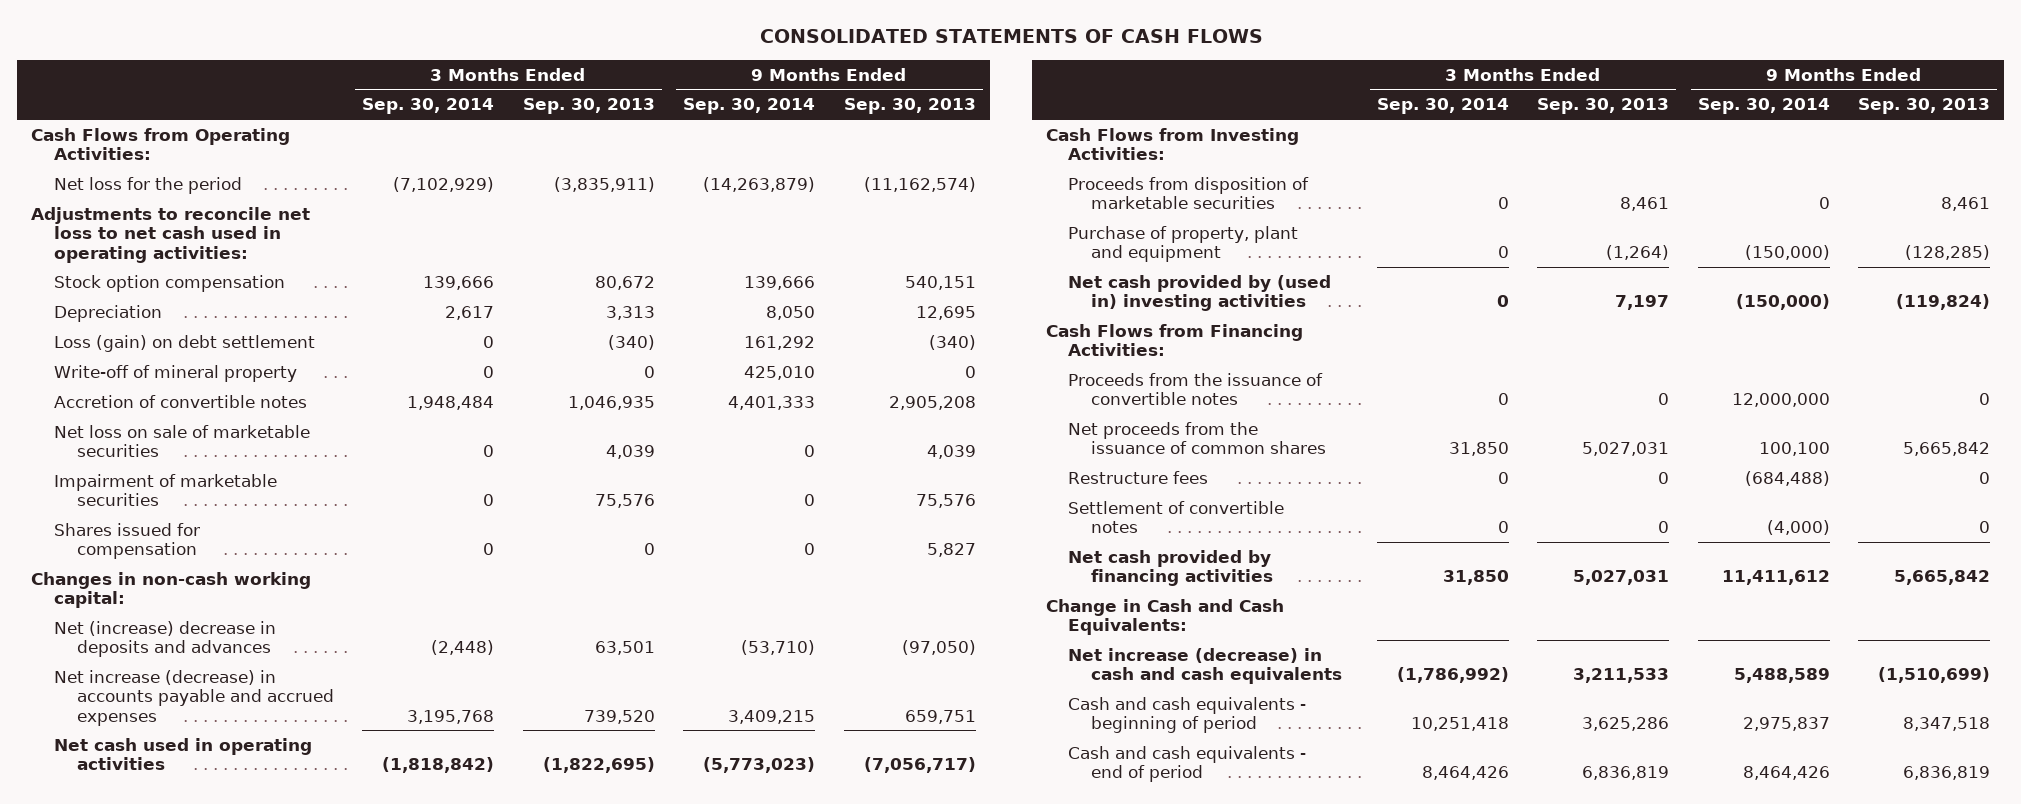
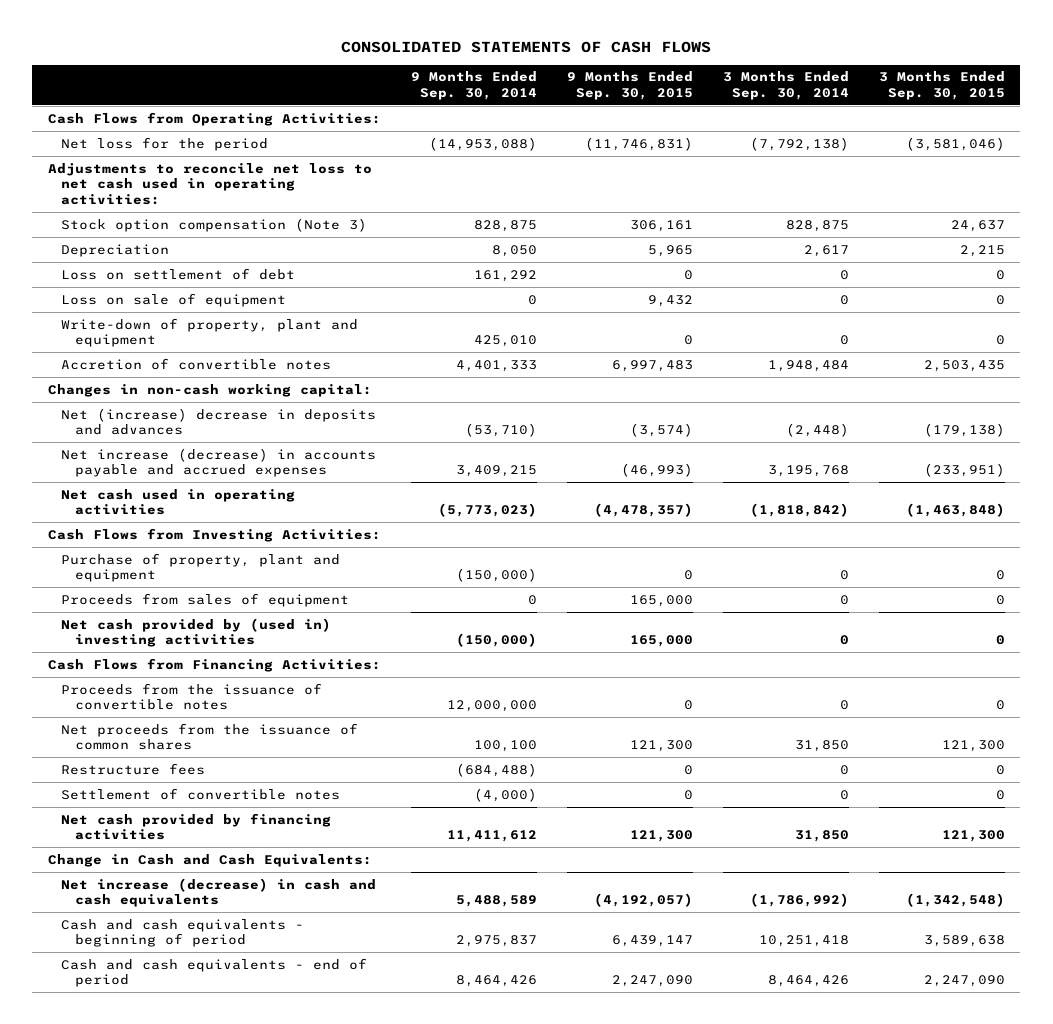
[522,98,655,115] Sep. 30, 2013 -> none
[843,98,976,115] Sep. 30, 2013 -> none
none -> [566,71,693,100] 9 Months Ended Sep. 30, 2015
none -> [879,71,1006,100] 3 Months Ended Sep. 30, 2015
[393,176,495,192] (7,102,929) -> [749,136,849,151] (7,792,138)
[703,176,816,192] (14,263,879) -> [428,136,537,151] (14,953,088)
[53,274,285,292] Stock option compensation -> [61,217,368,232] Stock option compensation (Note 3)
[423,275,495,290] 139,666 -> [785,219,849,232] 828,875
[744,275,816,290] 139,666 -> [473,219,537,232] 828,875
[53,334,315,352] Loss (gain) on debt settlement -> [61,267,296,280] Loss on settlement of debt
none -> [61,292,287,307] Loss on sale of equipment
[53,364,297,382] Write-off of mineral property -> [61,317,359,348] Write-down of property, plant and equipment
[53,424,310,458] Net loss on sale of marketable securities -> none
[53,473,277,507] Impairment of marketable securities -> none
[53,522,200,560] Shares issued for compensation -> none
[1068,176,1310,210] Proceeds from disposition of marketable securities -> none
none -> [61,592,350,607] Proceeds from sales of equipment

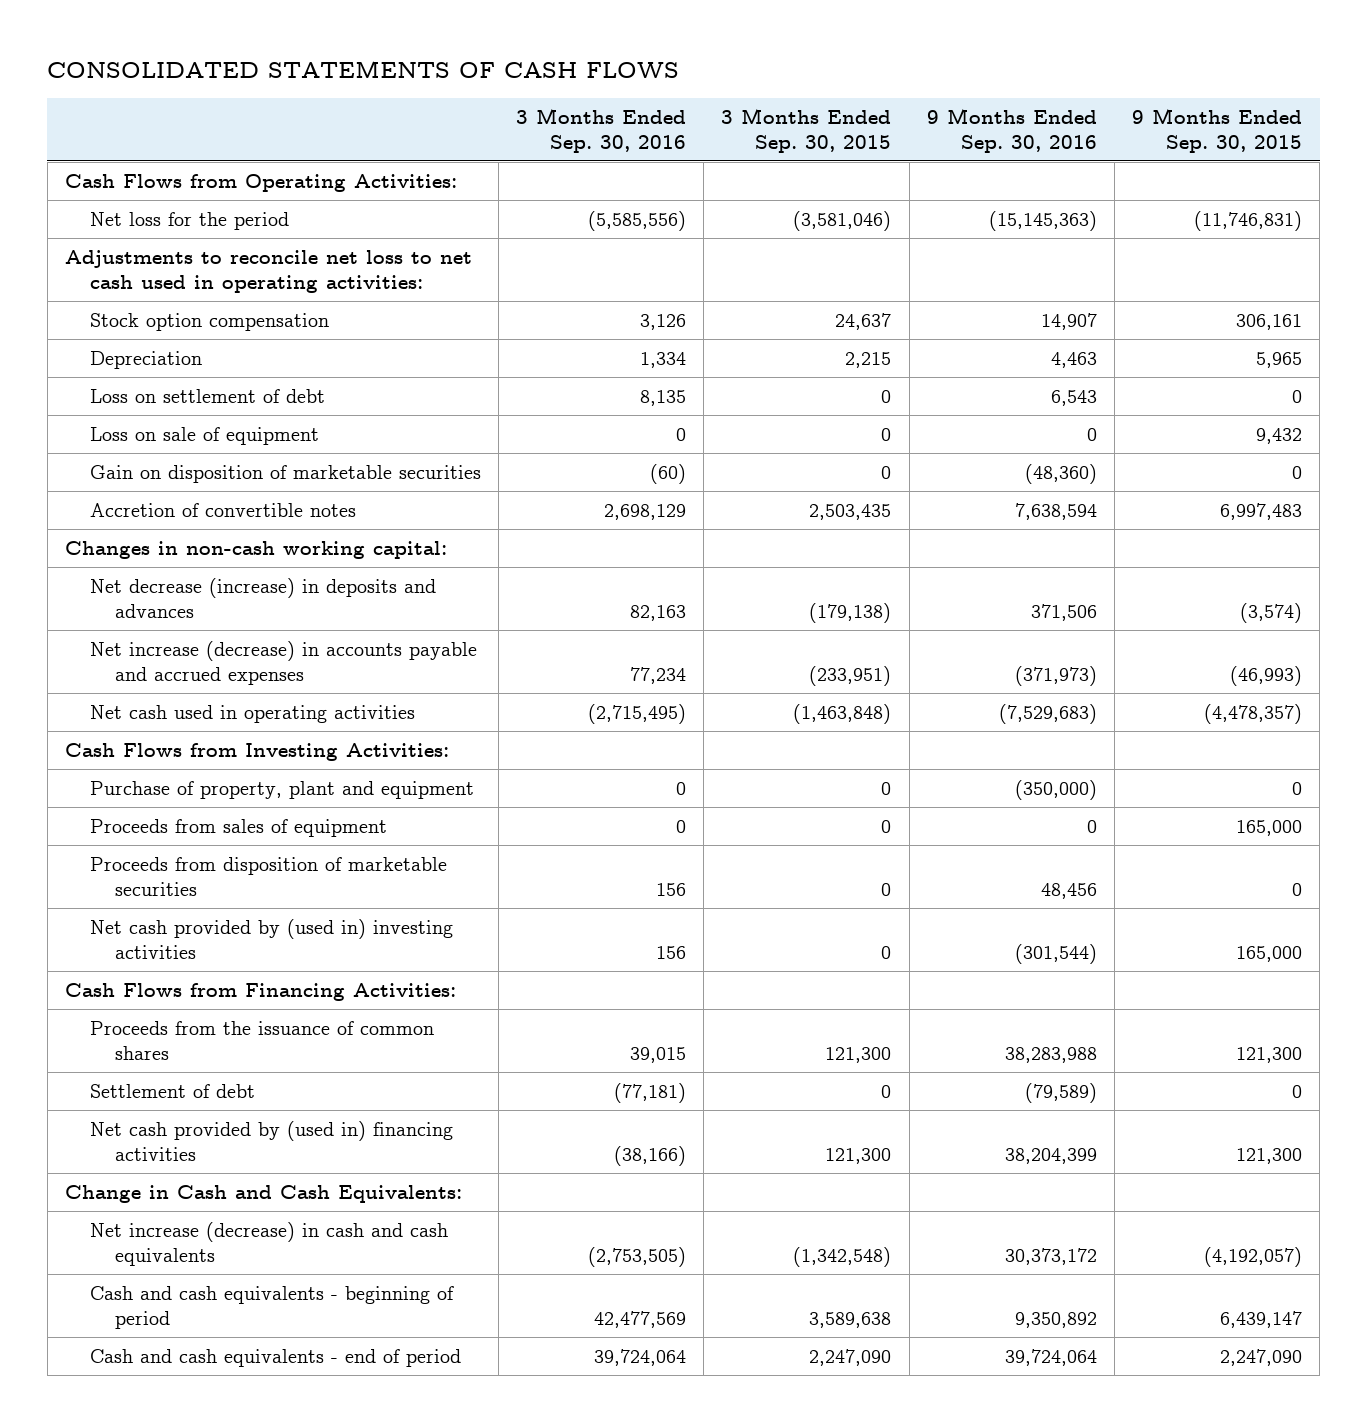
[410,71,537,100] 9 Months Ended Sep. 30, 2014 -> none
[722,71,849,100] 3 Months Ended Sep. 30, 2014 -> none
none -> [516,107,687,153] 3 Months Ended Sep. 30, 2016
none -> [926,107,1097,153] 9 Months Ended Sep. 30, 2016
[61,217,368,232] Stock option compensation (Note 3) -> [89,313,329,332] Stock option compensation
[61,317,359,348] Write-down of property, plant and equipment -> none
none -> [89,465,481,484] Gain on disposition of marketable securities
[61,407,377,436] Net (increase) decrease in deposits and advances -> [89,578,436,618] Net decrease (increase) in deposits and advances
none -> [89,857,447,896] Proceeds from disposition of marketable securities
[61,682,323,711] Proceeds from the issuance of convertible notes -> none
[61,762,206,775] Restructure fees -> none
[61,722,359,751] Net proceeds from the issuance of common shares -> [89,1021,434,1060] Proceeds from the issuance of common shares
[61,787,341,800] Settlement of convertible notes -> [89,1084,255,1099] Settlement of debt
[61,812,332,841] Net cash provided by financing activities -> [89,1121,453,1161] Net cash provided by (used in) financing activities

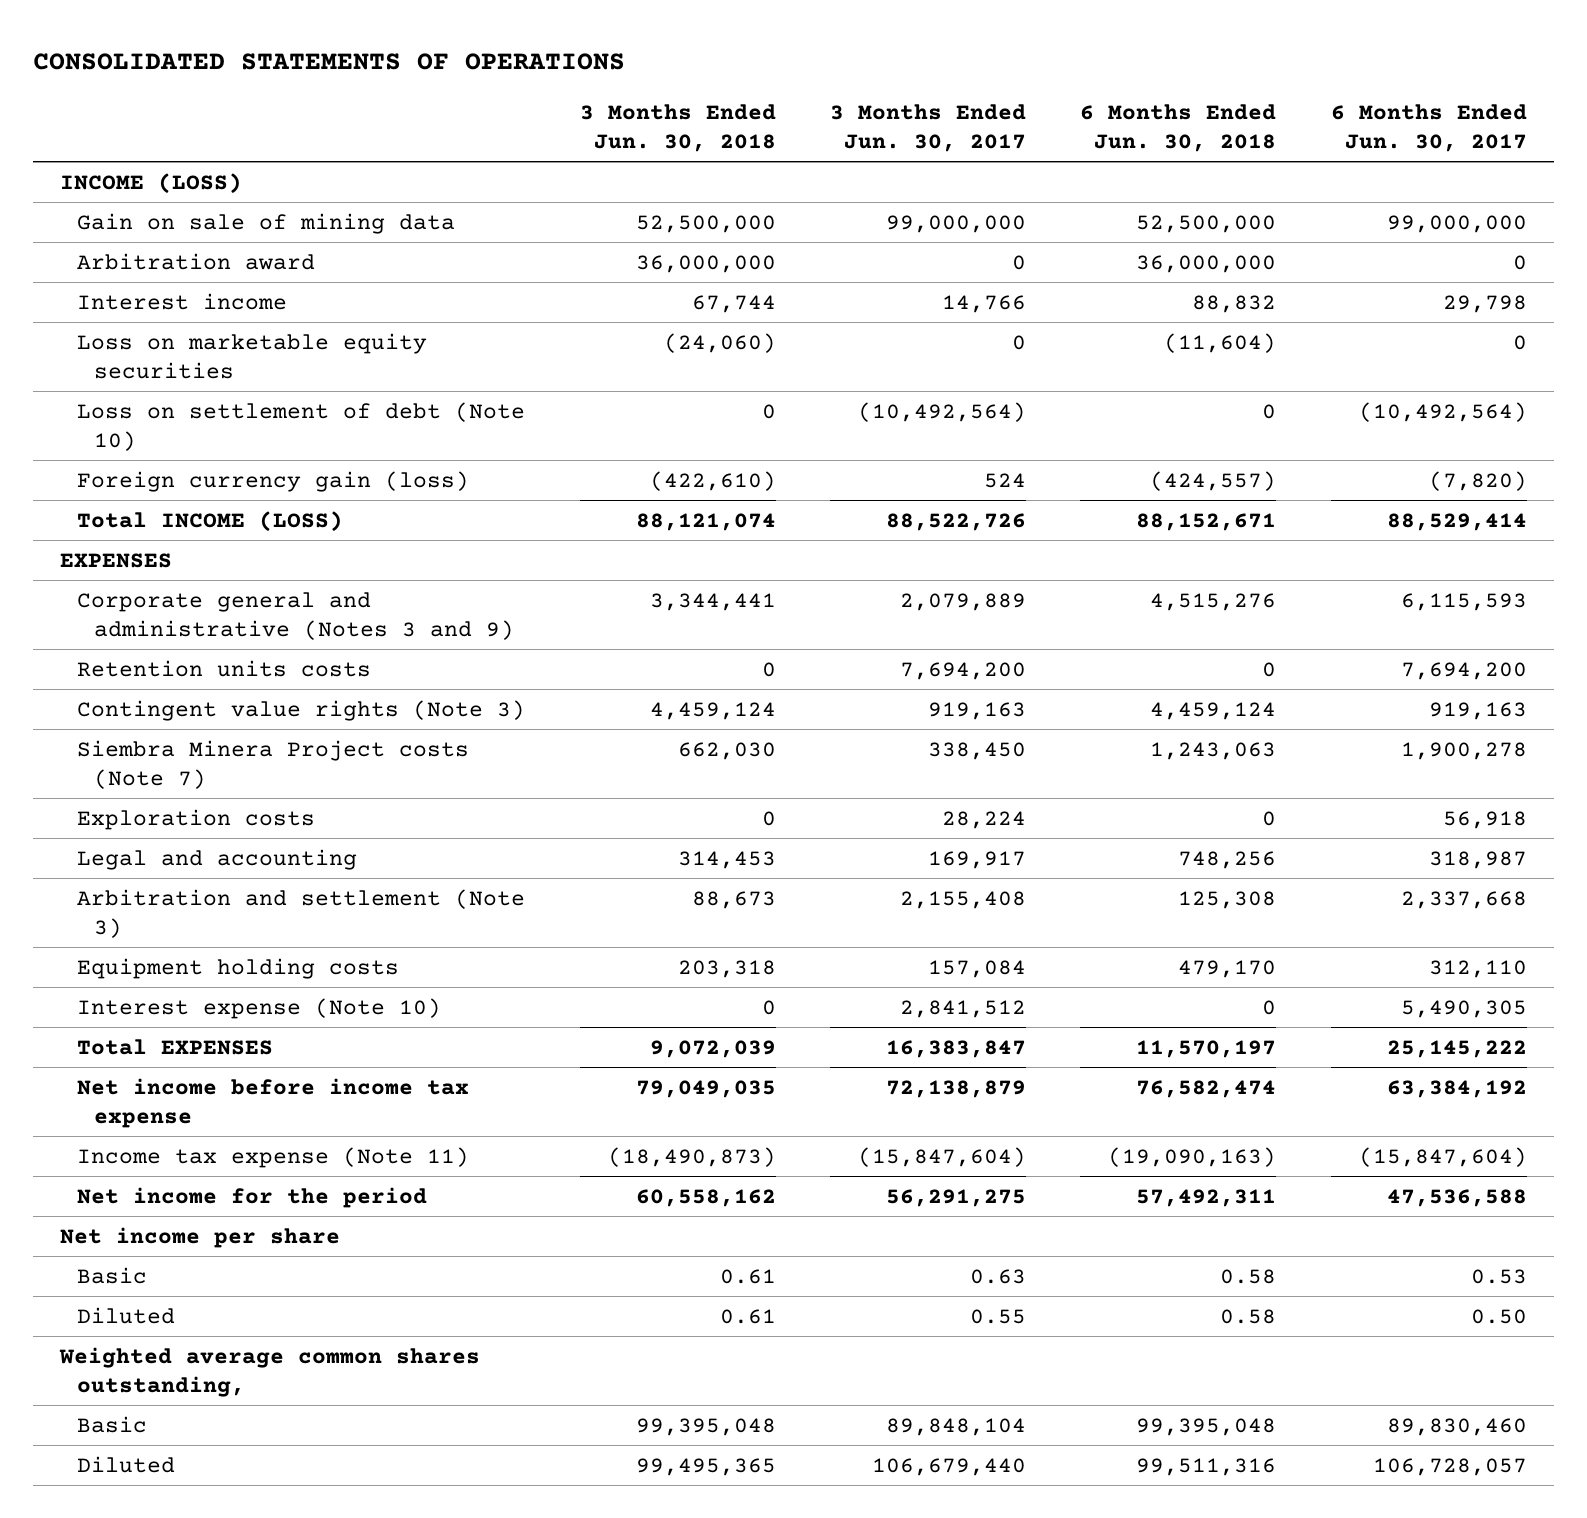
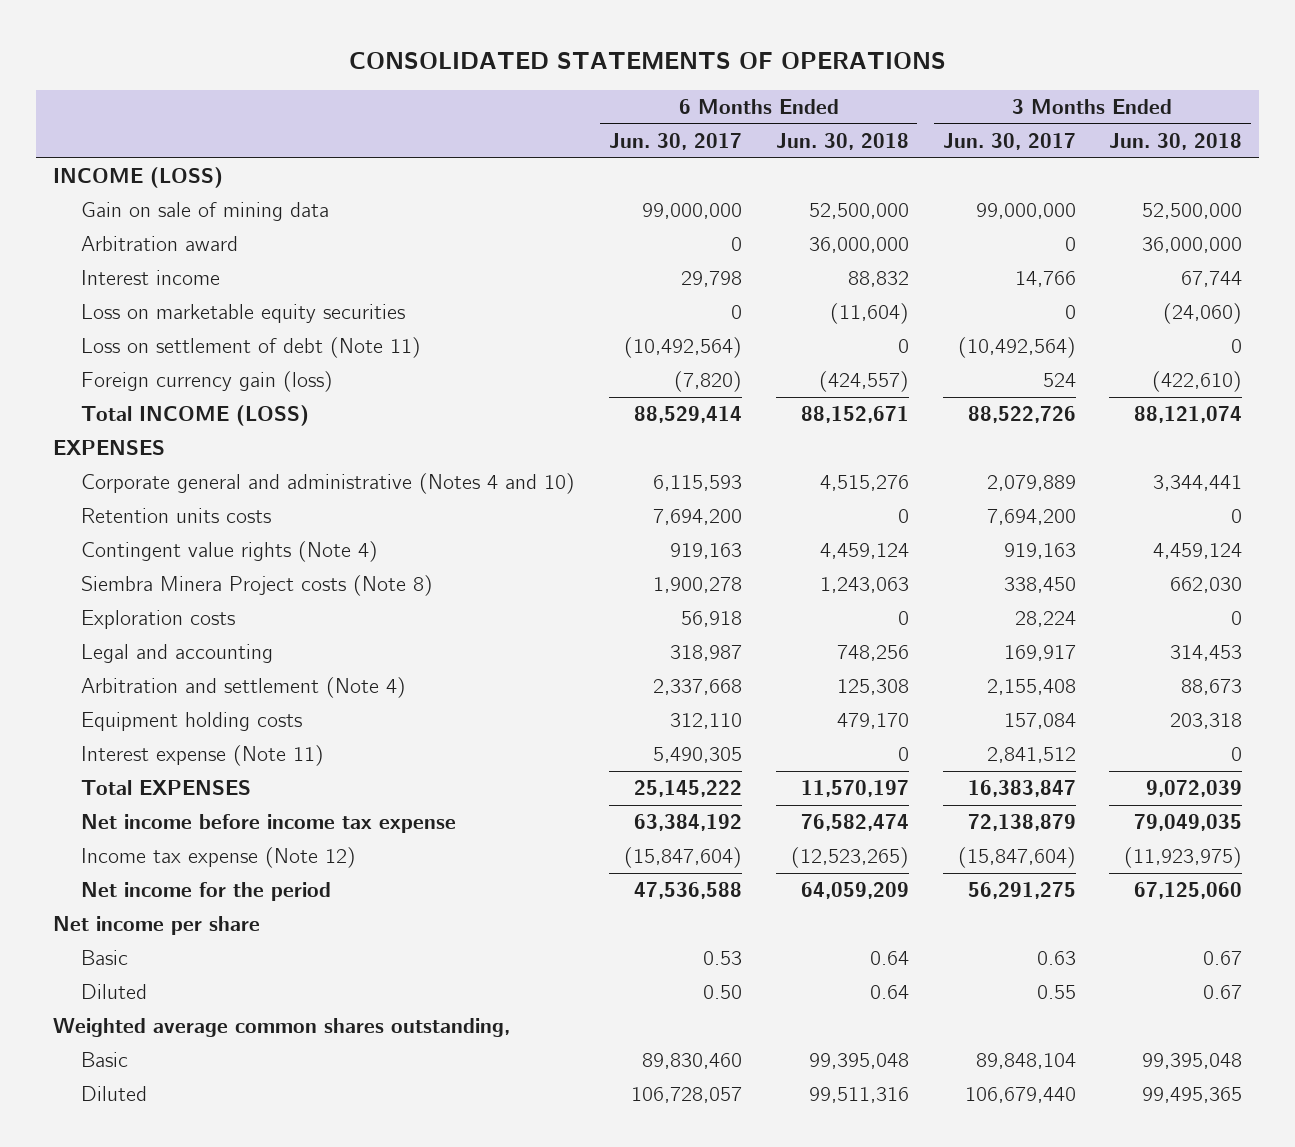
[77,401,526,451] Loss on settlement of debt (Note 10) -> [81,337,422,359] Loss on settlement of debt (Note 11)
[77,591,515,640] Corporate general and administrative (Notes 3 and 9) -> [81,473,576,495] Corporate general and administrative (Notes 4 and 10)
[77,699,526,721] Contingent value rights (Note 3) -> [81,541,379,563] Contingent value rights (Note 4)
[77,739,470,789] Siembra Minera Project costs (Note 7) -> [81,575,434,597] Siembra Minera Project costs (Note 8)
[77,888,526,938] Arbitration and settlement (Note 3) -> [81,677,407,699] Arbitration and settlement (Note 4)
[77,997,442,1019] Interest expense (Note 10) -> [81,745,325,767] Interest expense (Note 11)
[77,1146,470,1168] Income tax expense (Note 11) -> [81,847,357,869] Income tax expense (Note 12)
[607,1146,776,1167] (18,490,873) -> [1124,847,1243,869] (11,923,975)
[1108,1146,1277,1167] (19,090,163) -> [790,847,909,869] (12,523,265)
[635,1188,776,1207] 60,558,162 -> [1134,882,1243,900] 67,125,060
[1136,1188,1277,1207] 57,492,311 -> [800,882,909,900] 64,059,209
[719,1268,776,1284] 0.61 -> [1203,951,1243,966] 0.67
[1220,1268,1277,1284] 0.58 -> [869,951,909,966] 0.64
[719,1308,776,1324] 0.61 -> [1203,985,1243,1000] 0.67
[1220,1308,1277,1324] 0.58 -> [869,985,909,1000] 0.64

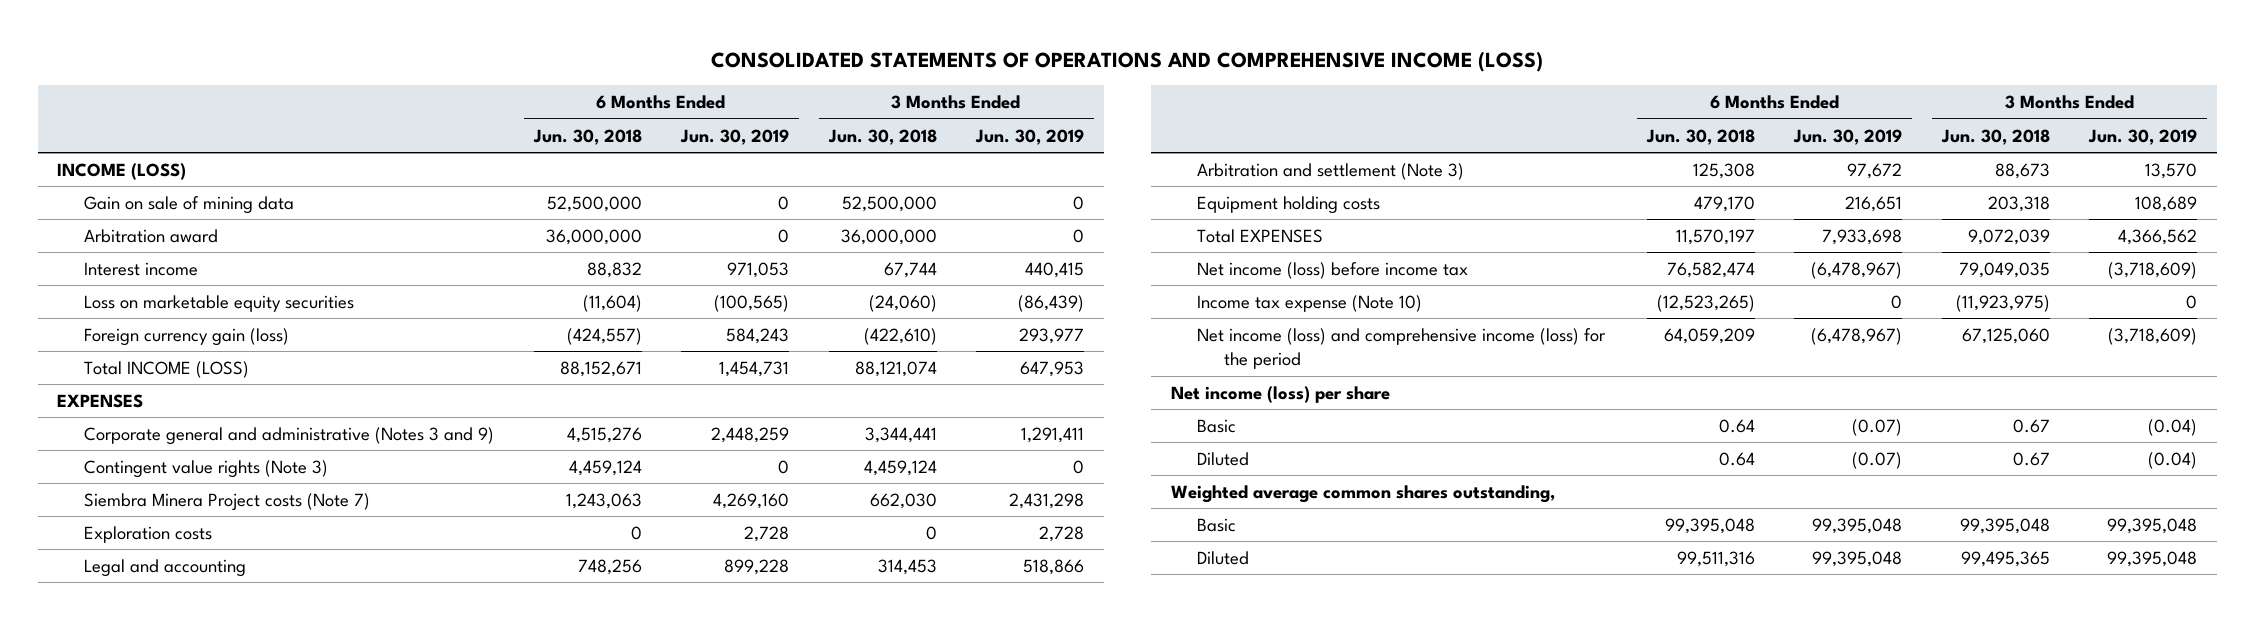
[348,51,946,70] CONSOLIDATED STATEMENTS OF OPERATIONS -> [711,50,1544,72] CONSOLIDATED STATEMENTS OF OPERATIONS AND COMPREHENSIVE INCOME (LOSS)
[608,133,742,151] Jun. 30, 2017 -> none
[942,133,1076,151] Jun. 30, 2017 -> none
none -> [680,128,790,145] Jun. 30, 2019
none -> [975,128,1085,145] Jun. 30, 2019
[81,337,422,359] Loss on settlement of debt (Note 11) -> none
[81,508,272,524] Retention units costs -> none
[81,473,576,495] Corporate general and administrative (Notes 4 and 10) -> [84,426,495,445] Corporate general and administrative (Notes 3 and 9)
[81,541,379,563] Contingent value rights (Note 4) -> [84,459,329,478] Contingent value rights (Note 3)
[81,575,434,597] Siembra Minera Project costs (Note 8) -> [84,492,371,511] Siembra Minera Project costs (Note 7)
[81,677,407,699] Arbitration and settlement (Note 4) -> [1197,162,1465,180] Arbitration and settlement (Note 3)
[81,745,325,767] Interest expense (Note 11) -> none
[81,814,457,834] Net income before income tax expense -> [1197,261,1469,279] Net income (loss) before income tax
[81,847,357,869] Income tax expense (Note 12) -> [1197,294,1423,312] Income tax expense (Note 10)
[81,882,332,902] Net income for the period -> [1197,327,1607,370] Net income (loss) and comprehensive income (loss) for the period
[53,916,261,936] Net income per share -> [1170,385,1390,403] Net income (loss) per share

